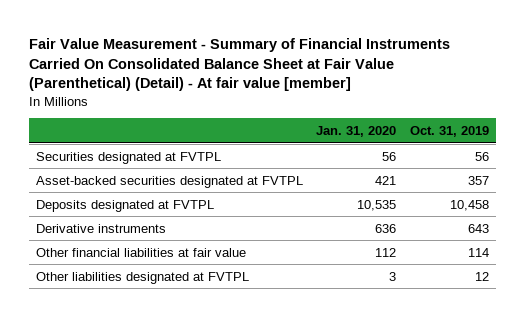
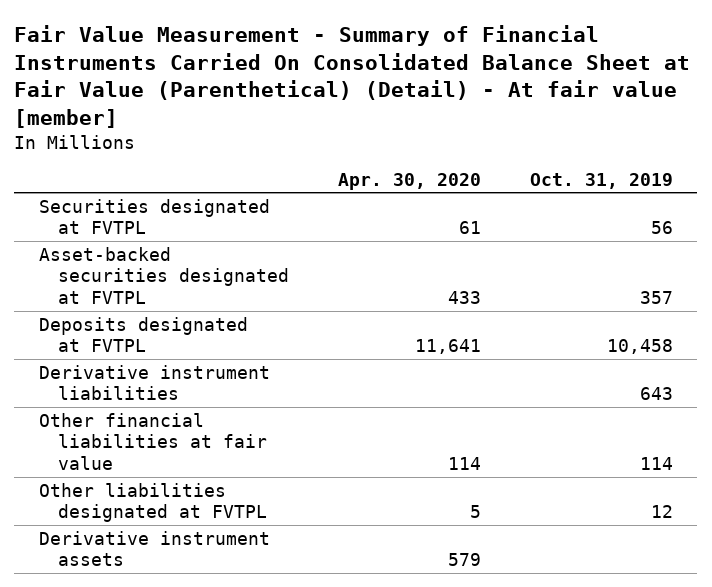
[316,126,397,138] Jan. 31, 2020 -> none
none -> [337,172,481,190] Apr. 30, 2020
[35,223,166,233] Derivative instruments -> [38,364,270,401] Derivative instrument liabilities
none -> [38,530,270,567] Derivative instrument assets

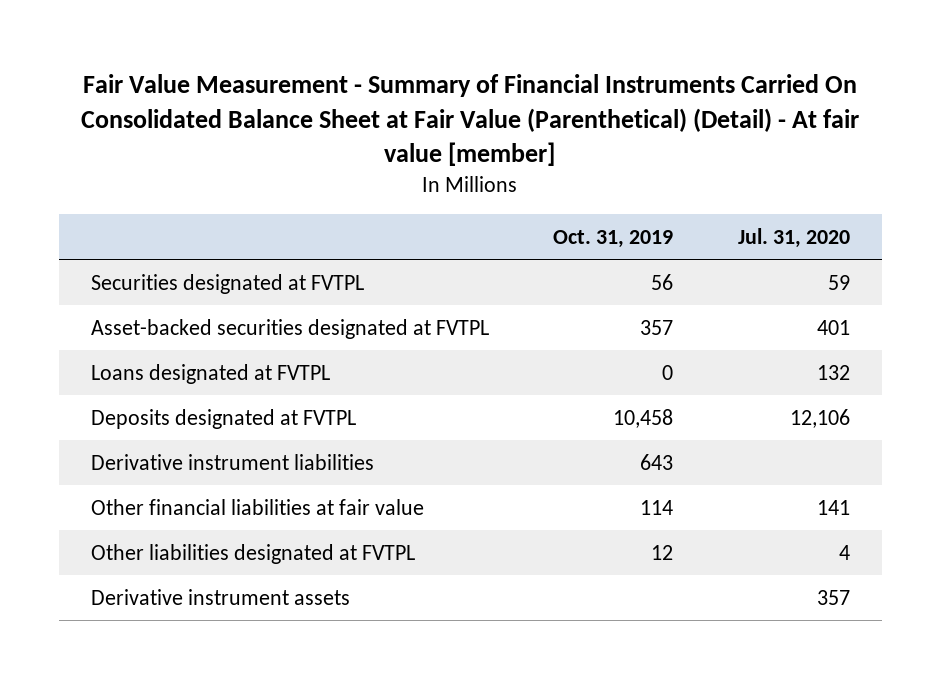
[337,172,481,190] Apr. 30, 2020 -> none
none -> [737,228,850,249] Jul. 31, 2020
none -> [91,363,331,384] Loans designated at FVTPL

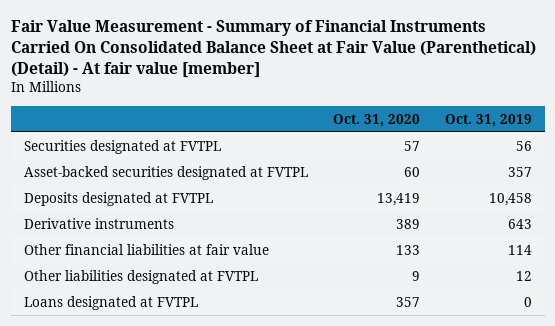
[737,228,850,249] Jul. 31, 2020 -> none
none -> [332,113,420,127] Oct. 31, 2020
[91,453,375,470] Derivative instrument liabilities -> [23,217,174,229] Derivative instruments
[91,588,351,605] Derivative instrument assets -> none
[91,363,331,384] Loans designated at FVTPL -> [23,295,198,310] Loans designated at FVTPL

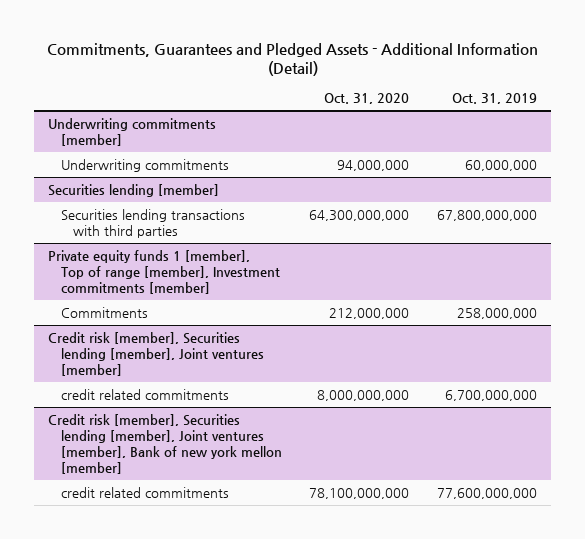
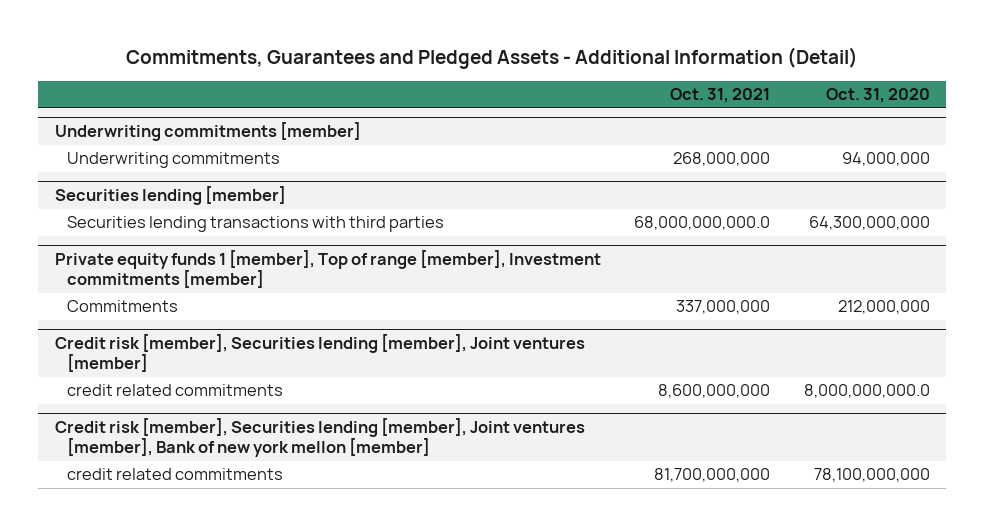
[452,93,538,105] Oct. 31, 2019 -> none
none -> [670,87,771,103] Oct. 31, 2021
[317,389,410,401] 8,000,000,000 -> [803,384,930,399] 8,000,000,000.0

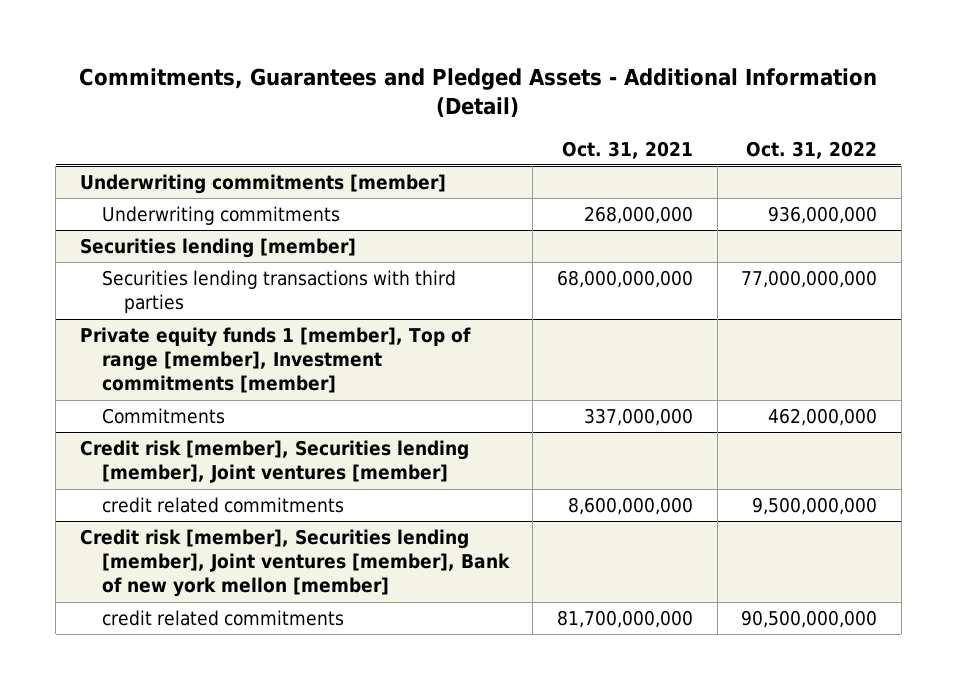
[825,87,930,103] Oct. 31, 2020 -> none
none -> [746,140,878,159] Oct. 31, 2022
[634,216,771,231] 68,000,000,000.0 -> [556,270,693,289] 68,000,000,000

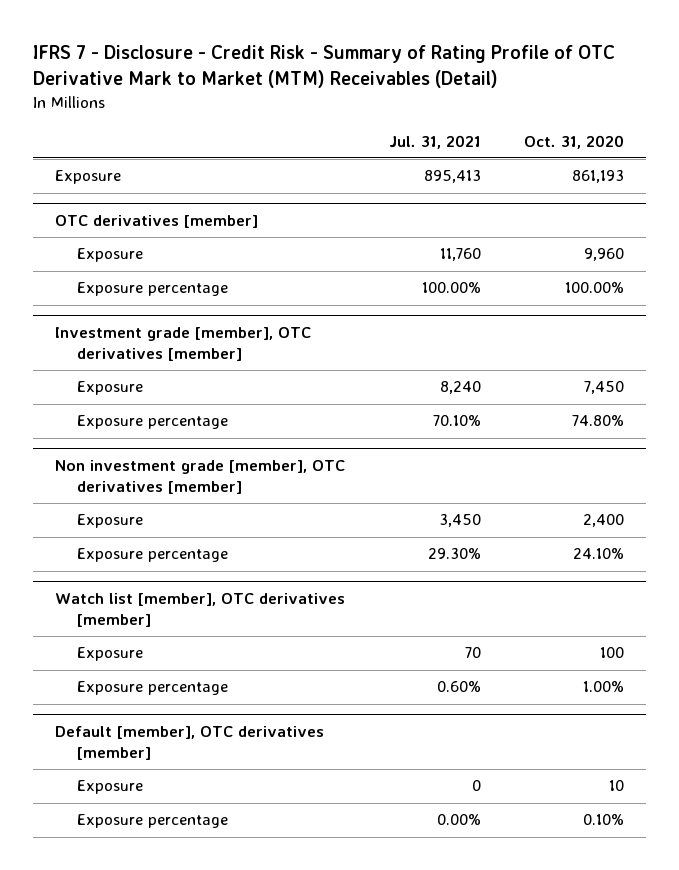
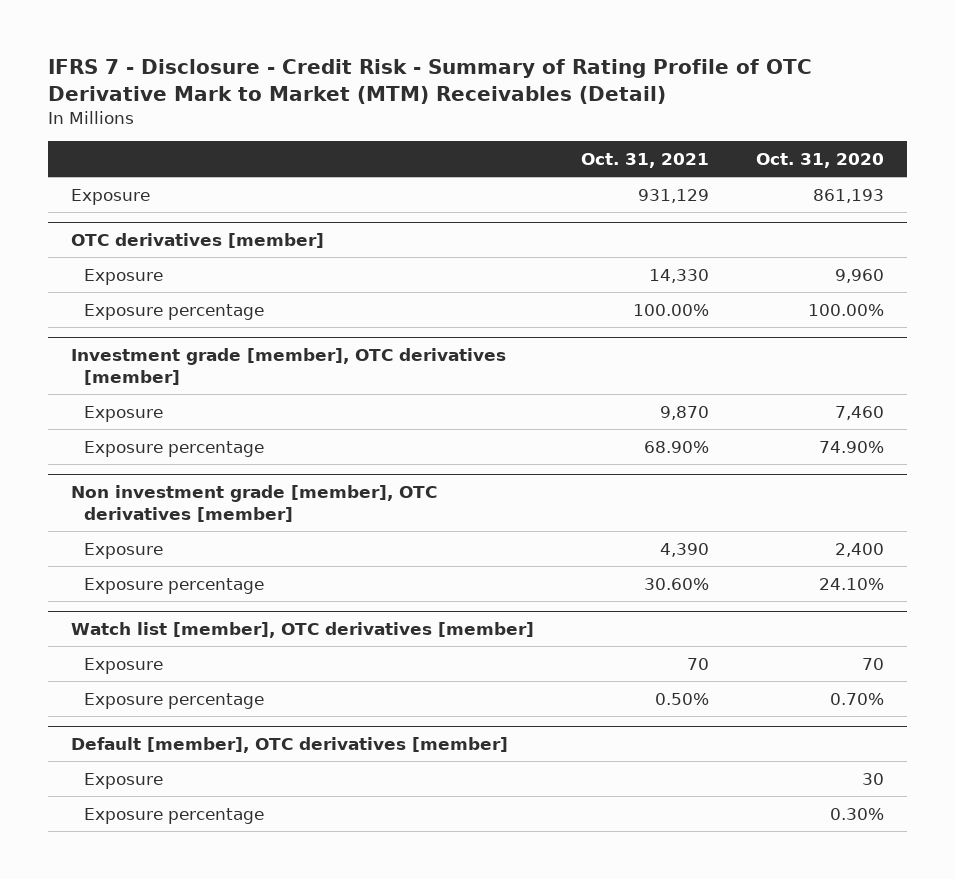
[388,134,481,149] Jul. 31, 2021 -> none
none -> [580,153,709,169] Oct. 31, 2021
[583,381,624,395] 7,450 -> [834,405,884,420] 7,460
[571,415,624,427] 74.80% -> [818,440,884,453] 74.90%
[599,647,624,659] 100 -> [861,657,884,670] 70
[582,681,624,693] 1.00% -> [829,692,884,705] 0.70%
[608,780,624,792] 10 -> [861,772,884,785] 30
[582,814,624,826] 0.10% -> [829,807,884,820] 0.30%

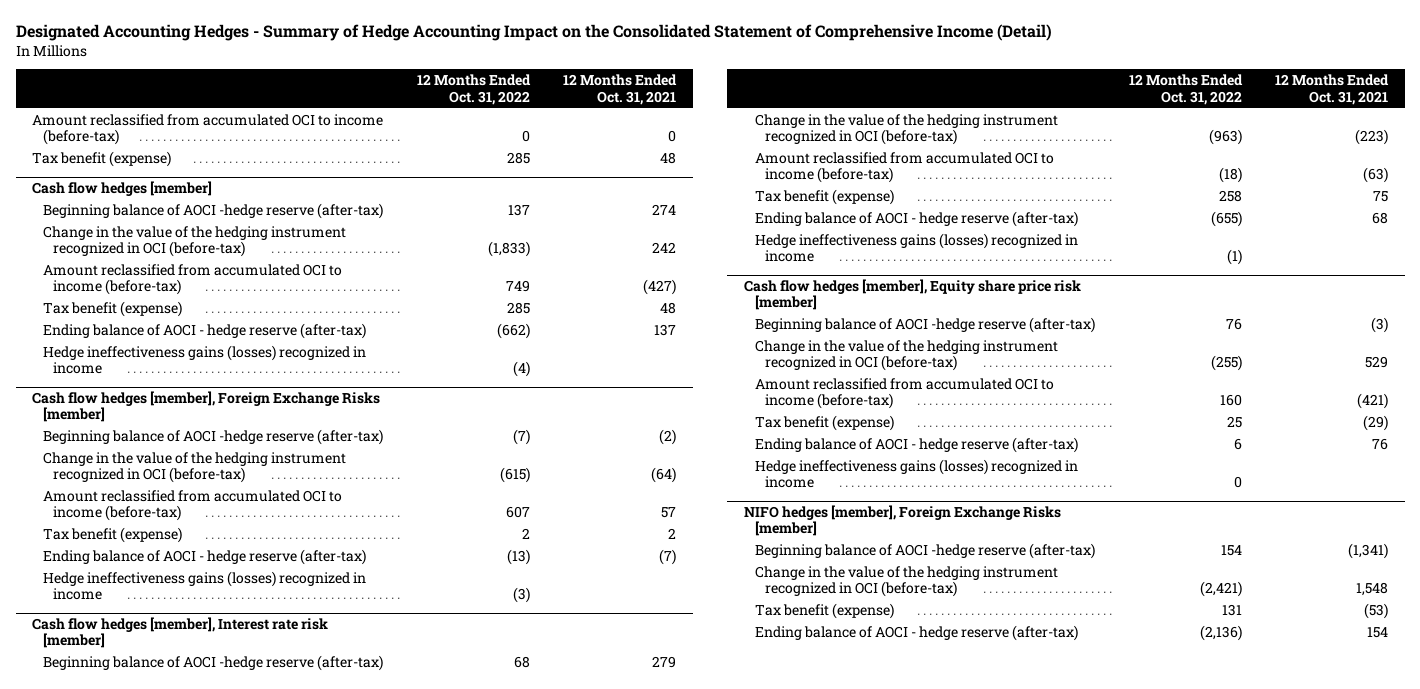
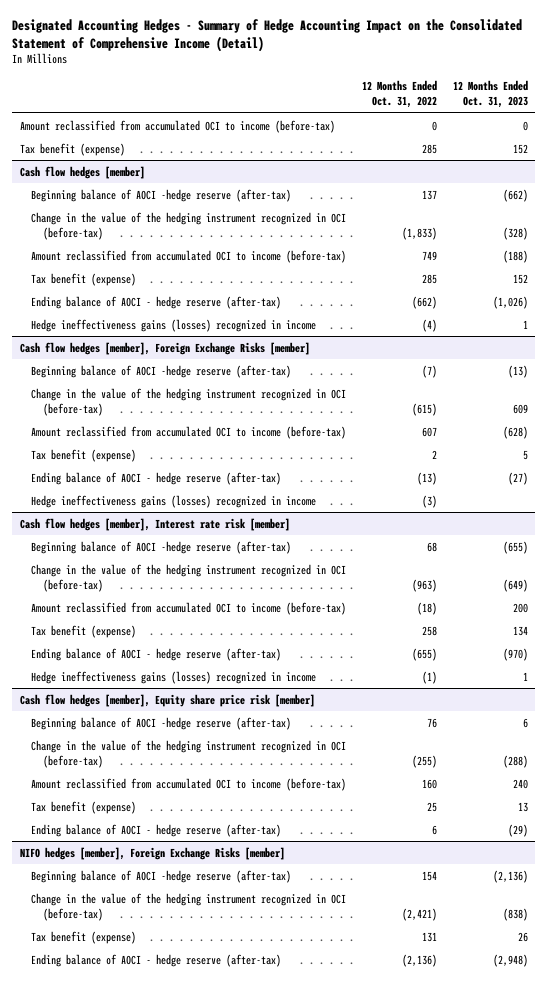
[563,74,678,105] 12 Months Ended Oct. 31, 2021 -> none
none -> [452,80,528,109] 12 Months Ended Oct. 31, 2023
[754,458,1078,489] Hedge ineffectiveness gains (losses) recognized in income -> none

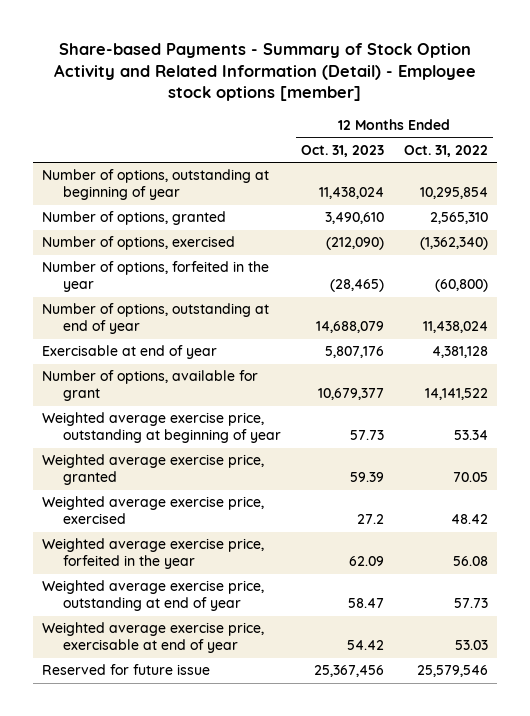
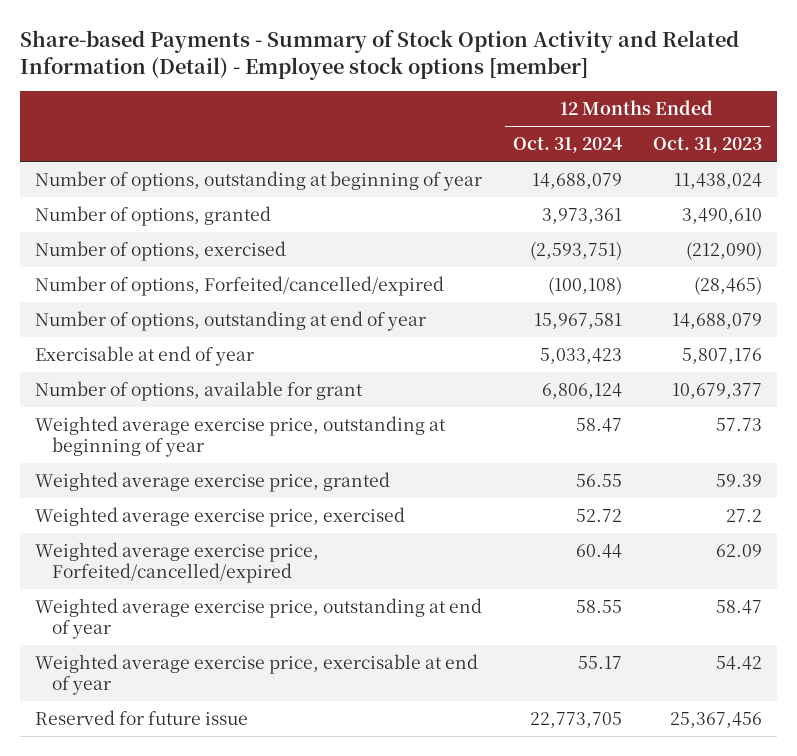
[403,144,488,157] Oct. 31, 2022 -> none
none -> [513,137,623,154] Oct. 31, 2024
[42,261,270,293] Number of options, forfeited in the year -> [35,275,445,296] Number of options, Forfeited/cancelled/expired
[42,538,265,570] Weighted average exercise price, forfeited in the year -> [35,541,320,584] Weighted average exercise price, Forfeited/cancelled/expired

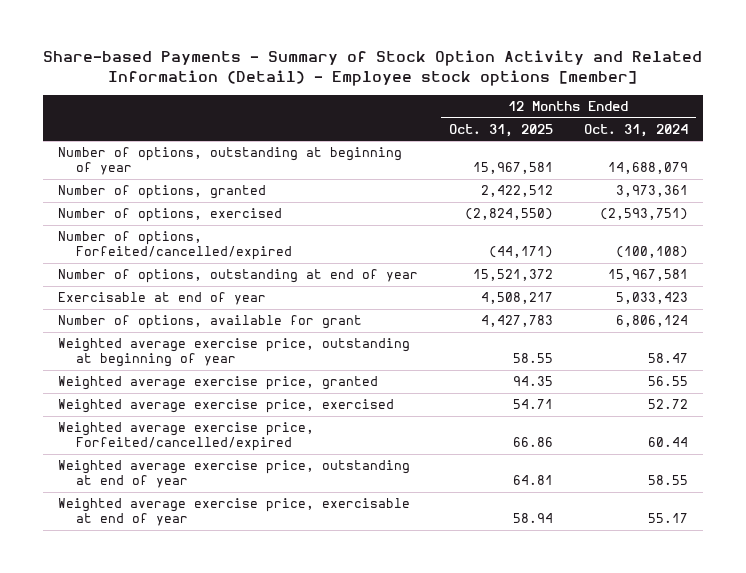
[652,137,762,154] Oct. 31, 2023 -> none
none -> [448,123,553,137] Oct. 31, 2025
[35,709,249,725] Reserved for future issue -> none

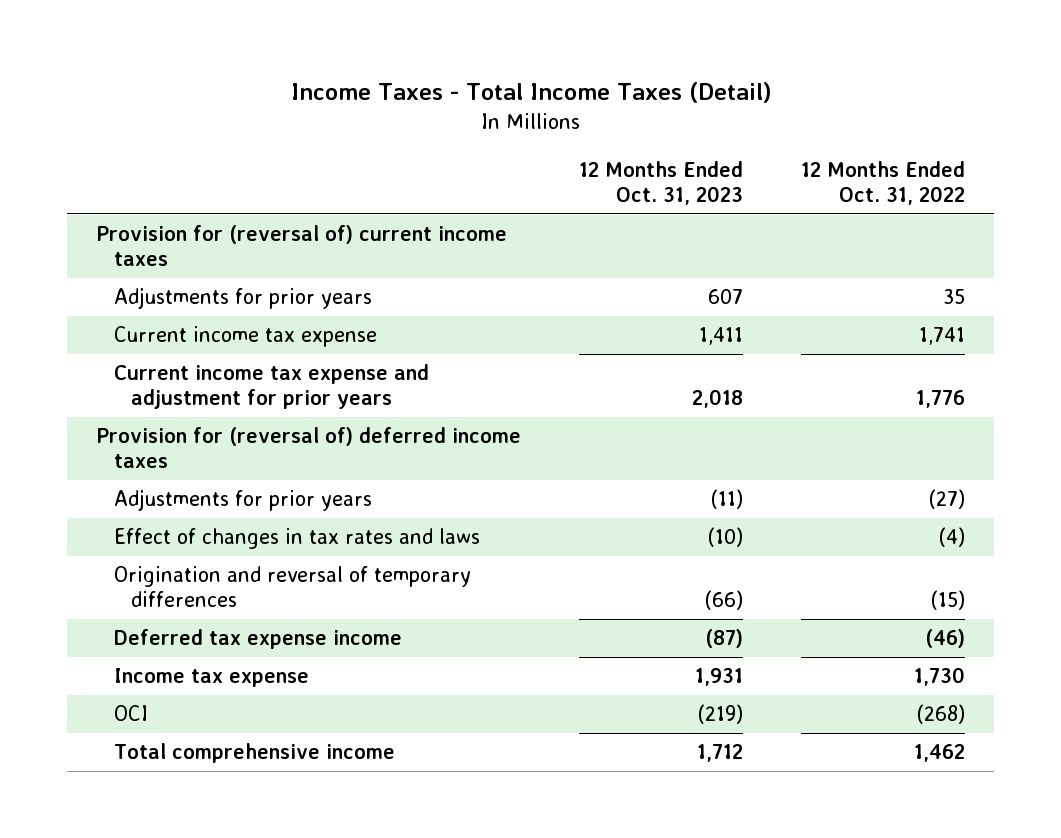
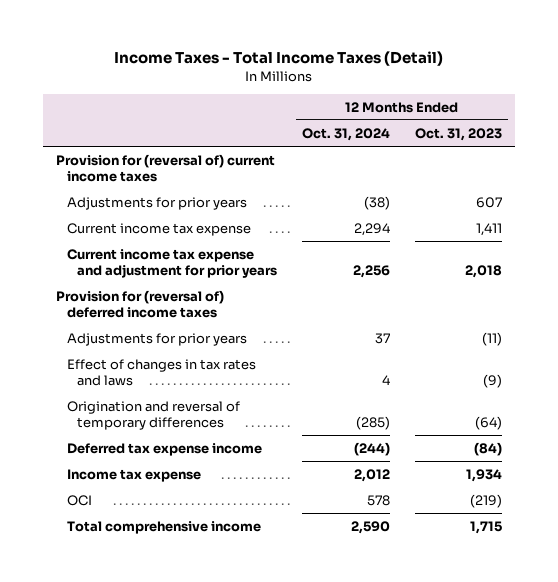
[800,160,965,205] 12 Months Ended Oct. 31, 2022 -> none
none -> [302,127,391,141] Oct. 31, 2024
[708,527,744,548] (10) -> [483,374,503,389] (9)
[705,590,744,611] (66) -> [475,416,503,431] (64)
[705,629,744,649] (87) -> [474,441,503,456] (84)
[695,668,744,687] 1,931 -> [466,468,503,482] 1,934
[697,744,744,763] 1,712 -> [470,520,503,534] 1,715

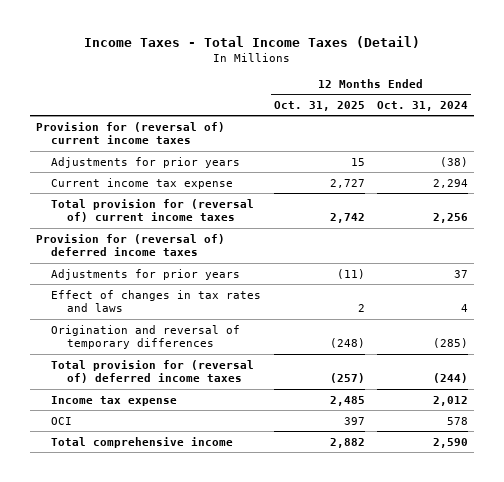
[415,127,503,141] Oct. 31, 2023 -> none
none -> [273,100,365,111] Oct. 31, 2025
[66,248,278,279] Current income tax expense and adjustment for prior years -> [51,198,255,223] Total provision for (reversal of) current income taxes
[66,442,262,456] Deferred tax expense income -> [51,359,255,384] Total provision for (reversal of) deferred income taxes

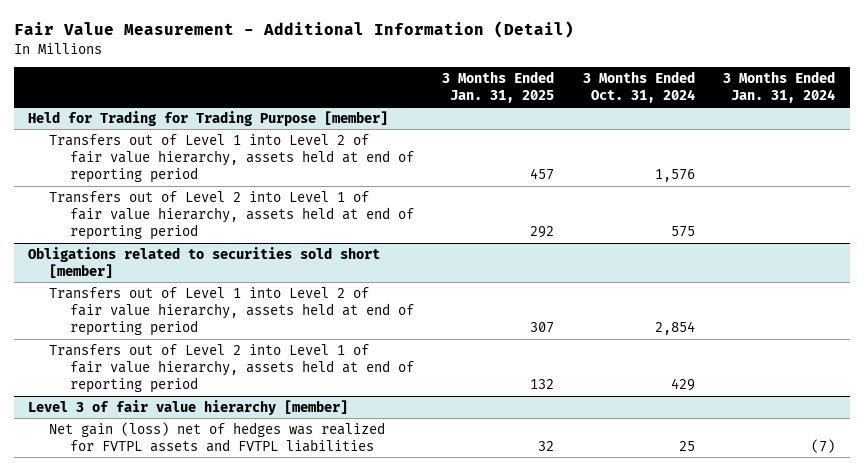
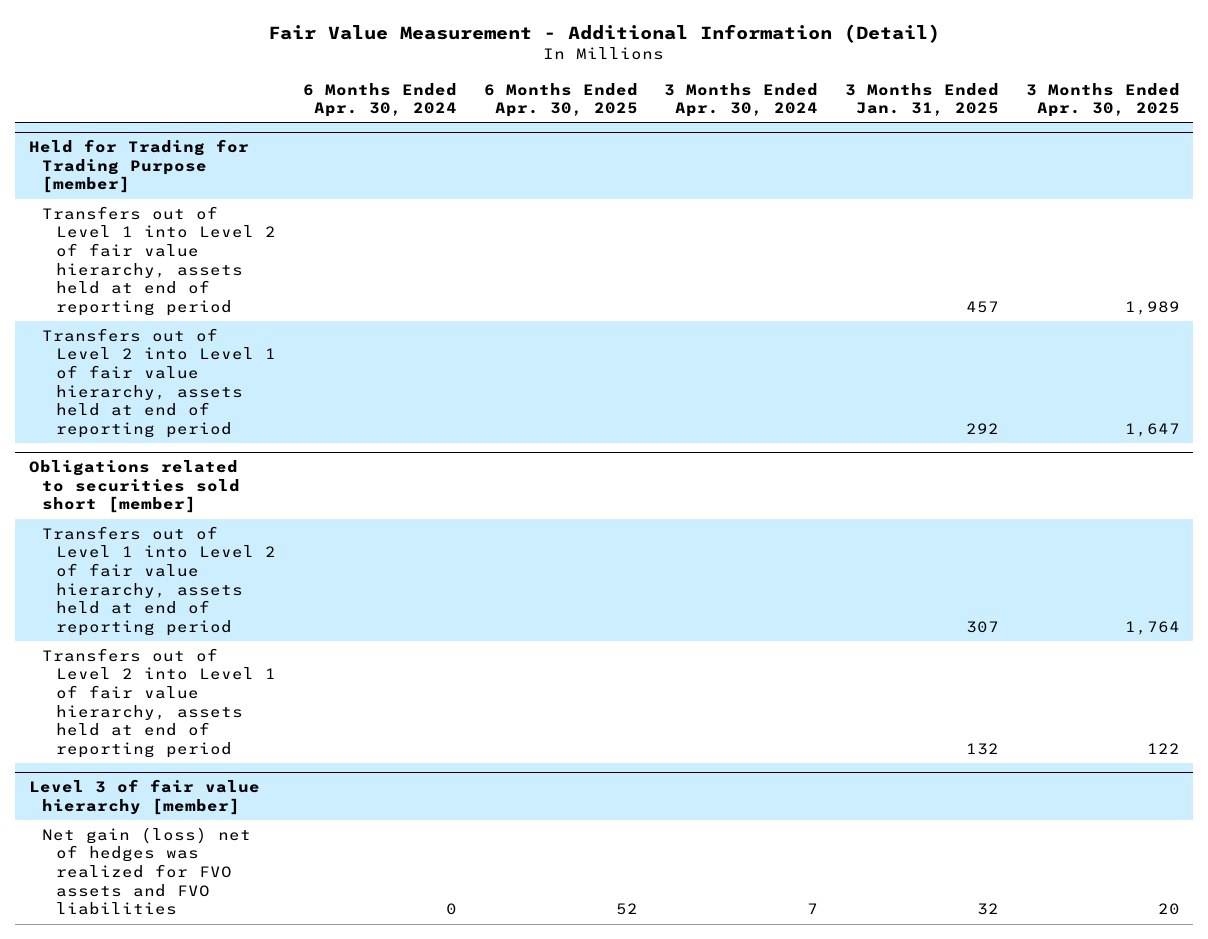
[582,70,695,104] 3 Months Ended Oct. 31, 2024 -> none
[723,70,836,104] 3 Months Ended Jan. 31, 2024 -> none
none -> [302,82,457,118] 6 Months Ended Apr. 30, 2024
none -> [483,82,638,118] 6 Months Ended Apr. 30, 2025
none -> [664,82,819,118] 3 Months Ended Apr. 30, 2024
none -> [1025,82,1180,118] 3 Months Ended Apr. 30, 2025
[49,421,386,453] Net gain (loss) net of hedges was realized for FVTPL assets and FVTPL liabilities -> [42,826,252,916] Net gain (loss) net of hedges was realized for FVO assets and FVO liabilities

